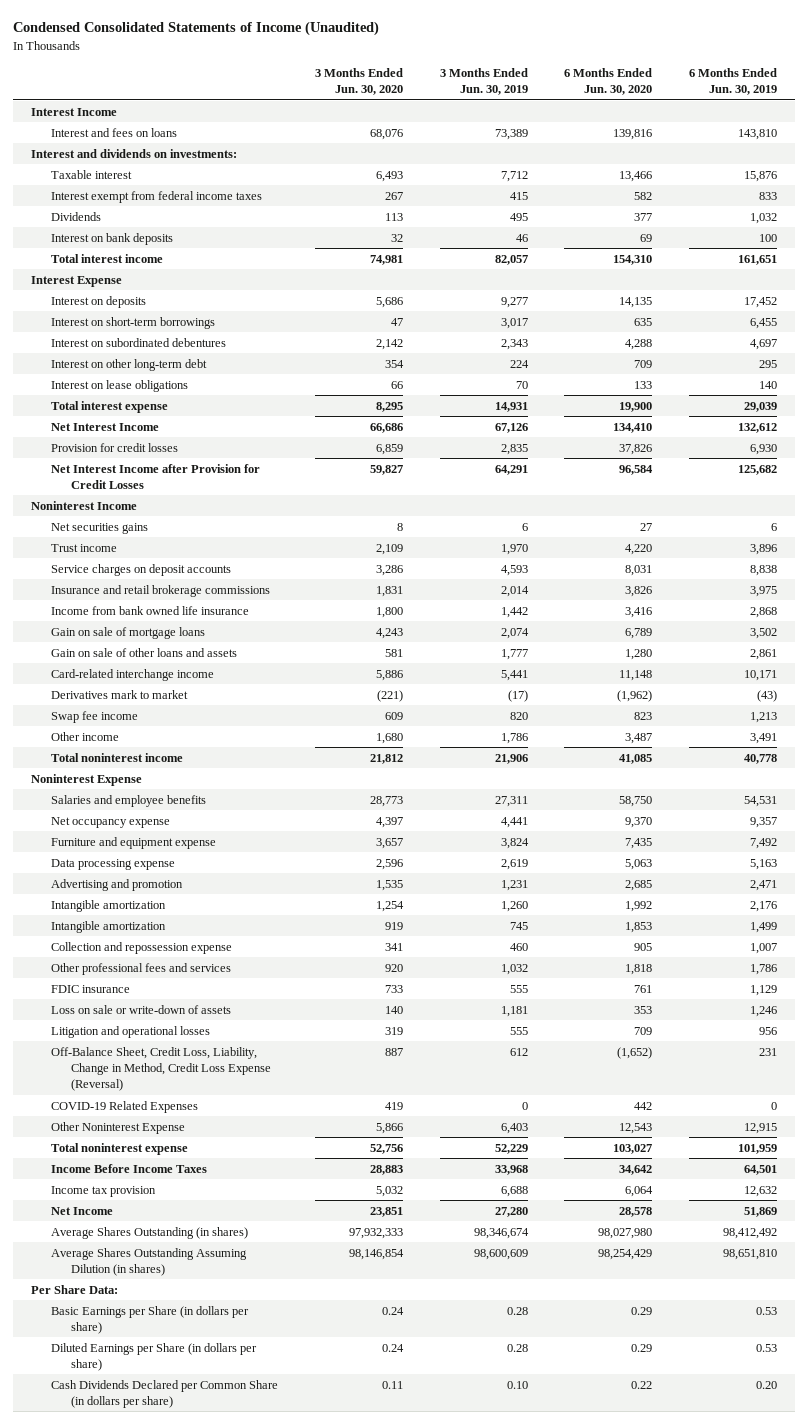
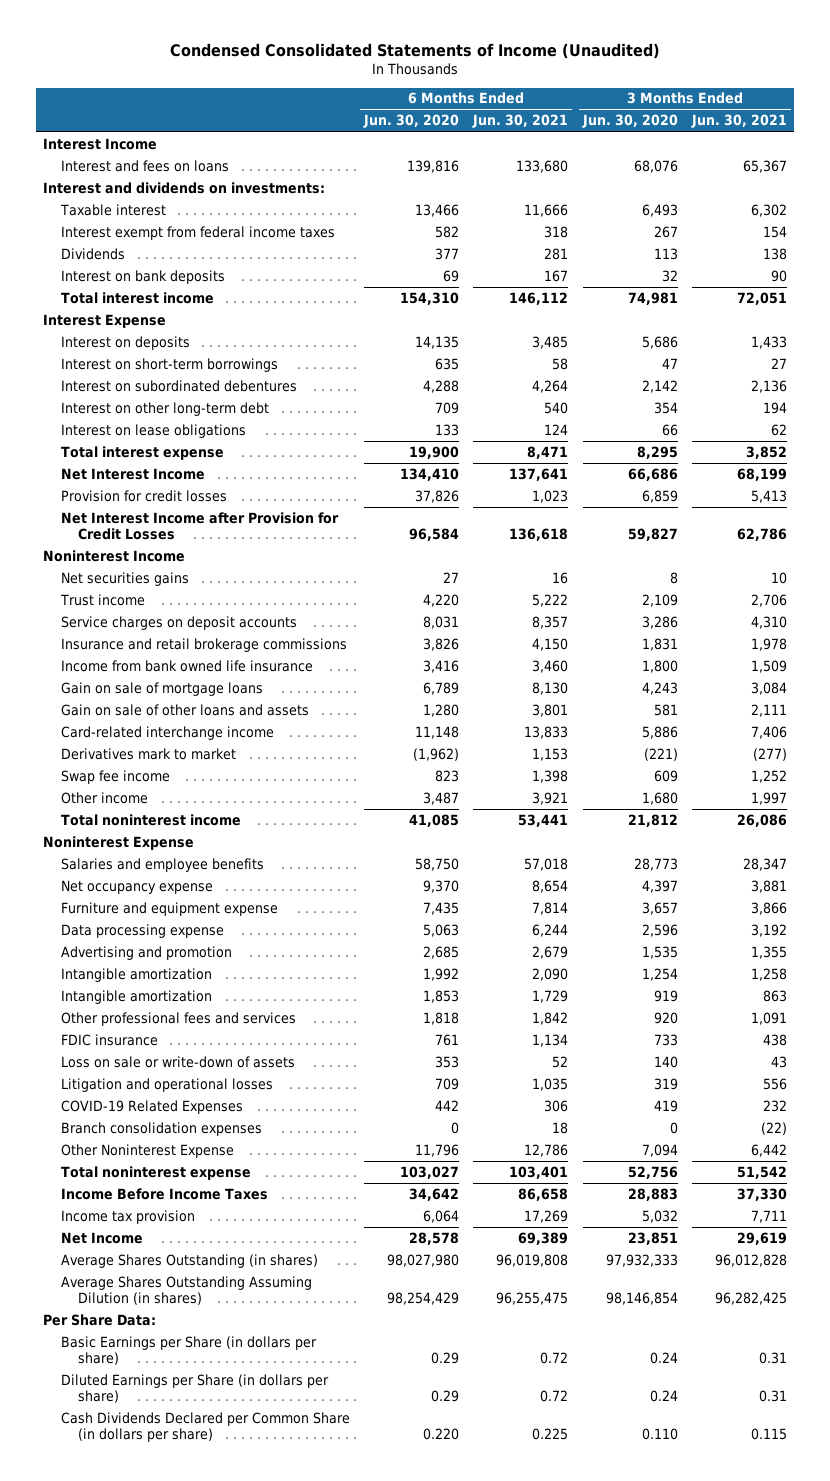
[439,67,528,96] 3 Months Ended Jun. 30, 2019 -> none
[688,67,777,96] 6 Months Ended Jun. 30, 2019 -> none
none -> [472,114,569,129] Jun. 30, 2021
none -> [691,114,788,129] Jun. 30, 2021
[51,941,233,954] Collection and repossession expense -> none
[51,1046,272,1092] Off-Balance Sheet, Credit Loss, Liability, Change in Method, Credit Loss Expense (Reversal) -> none
none -> [60,1121,262,1136] Branch consolidation expenses
[375,1122,403,1134] 5,866 -> [641,1143,678,1157] 7,094
[619,1122,653,1134] 12,543 -> [414,1143,459,1157] 11,796
[381,1380,403,1389] 0.11 -> [641,1428,678,1441] 0.110
[631,1380,653,1389] 0.22 -> [422,1428,459,1441] 0.220

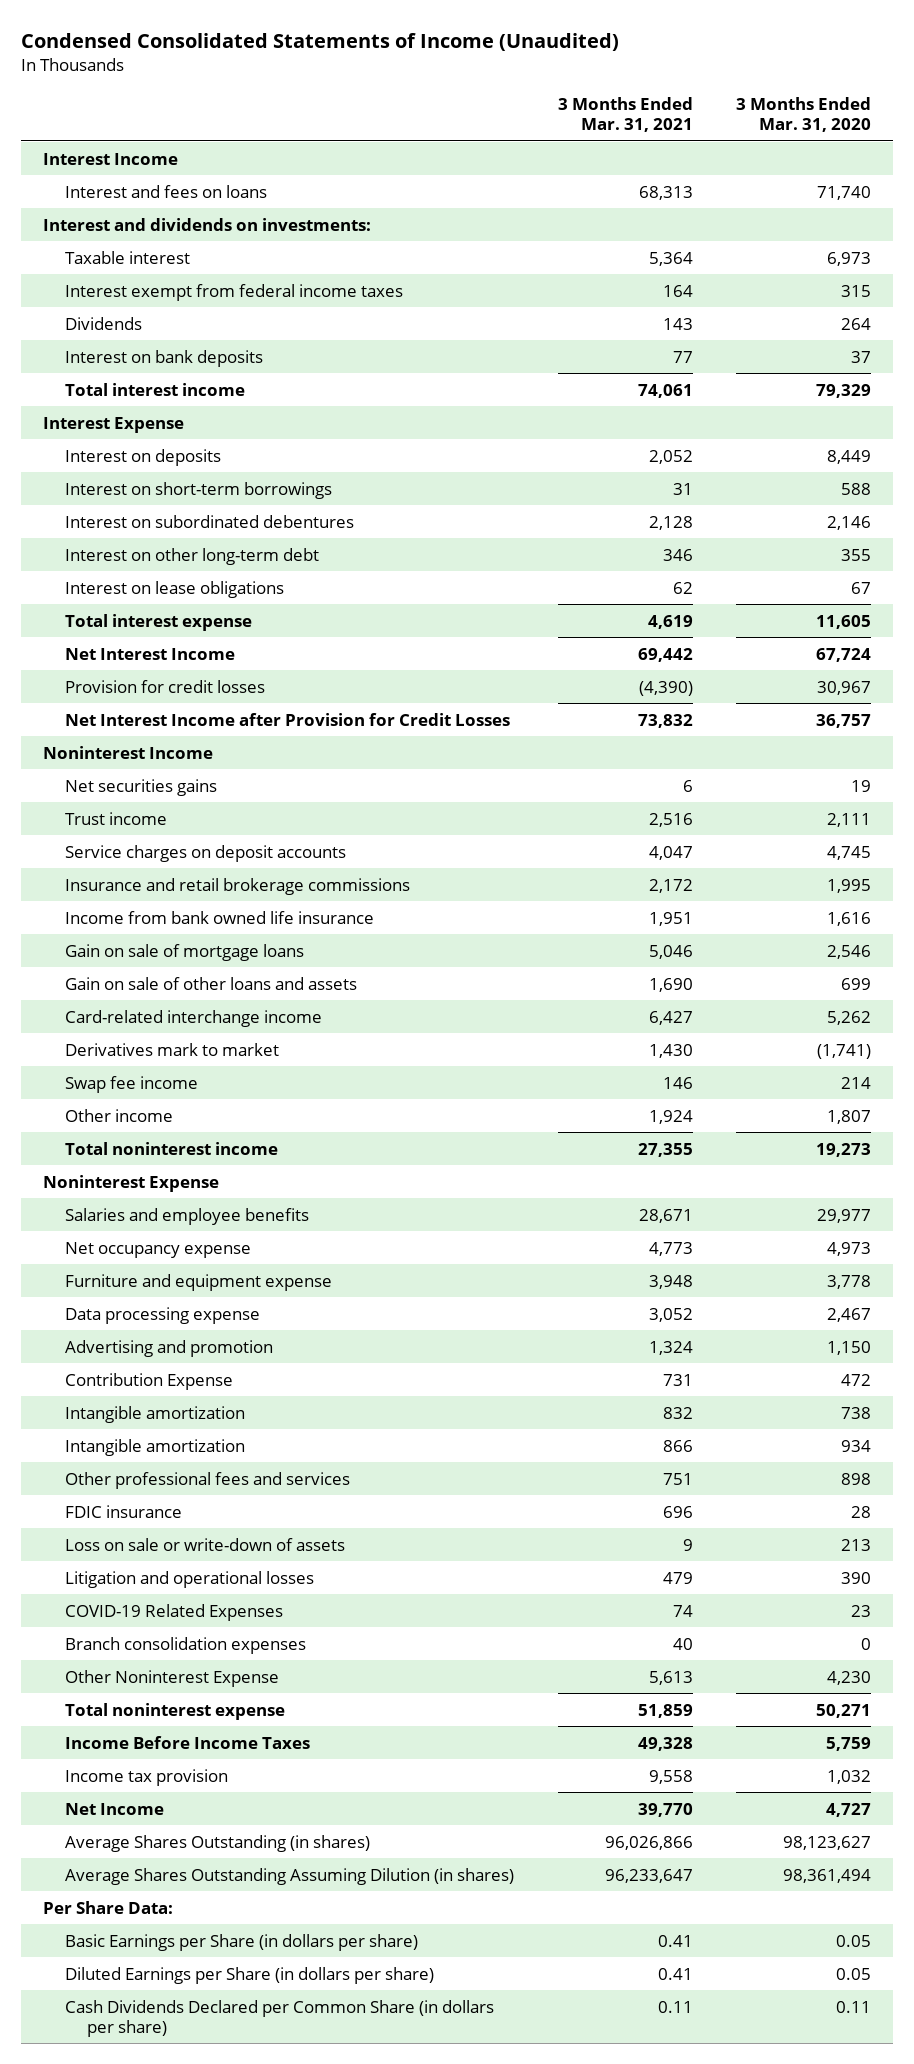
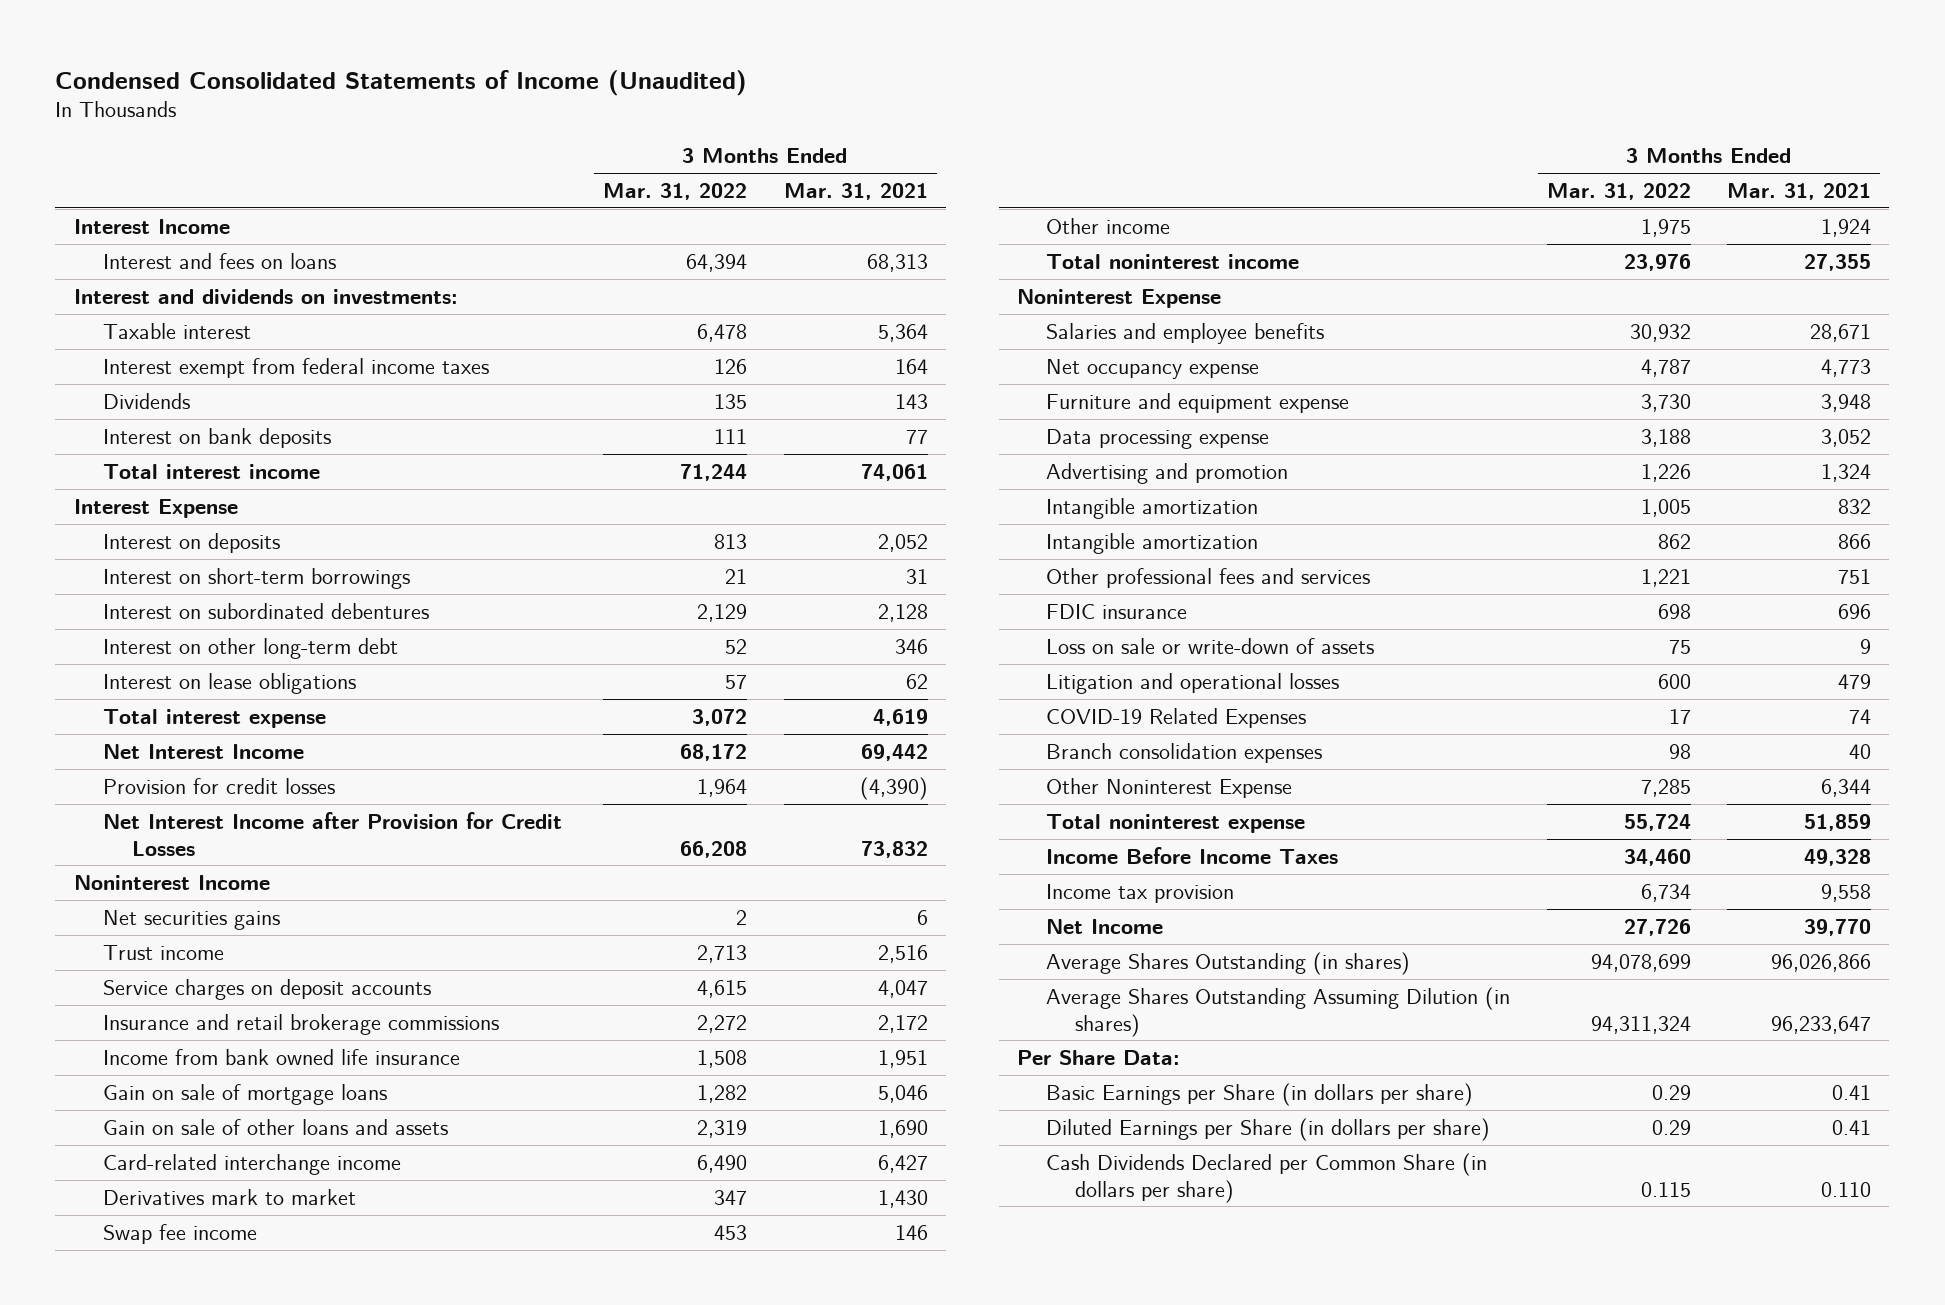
[736,97,872,133] 3 Months Ended Mar. 31, 2020 -> none
none -> [603,182,748,200] Mar. 31, 2022
[65,1372,234,1390] Contribution Expense -> none
[648,1670,693,1685] 5,613 -> [1821,778,1872,797] 6,344
[657,2000,693,2013] 0.11 -> [1821,1181,1872,1197] 0.110

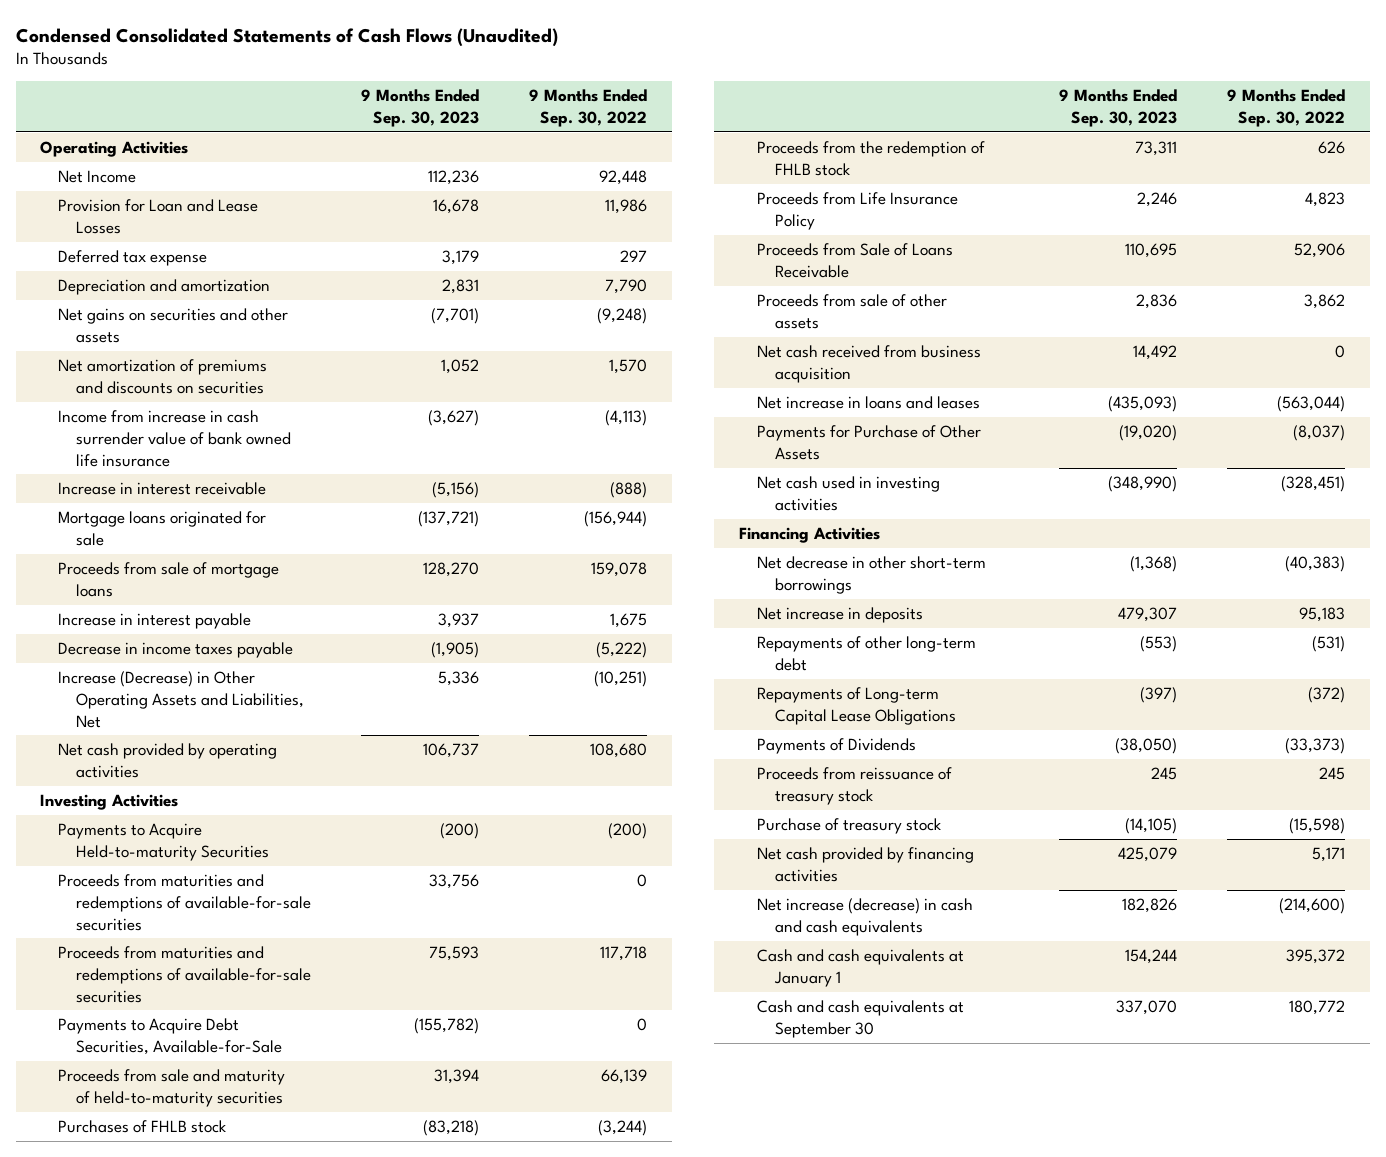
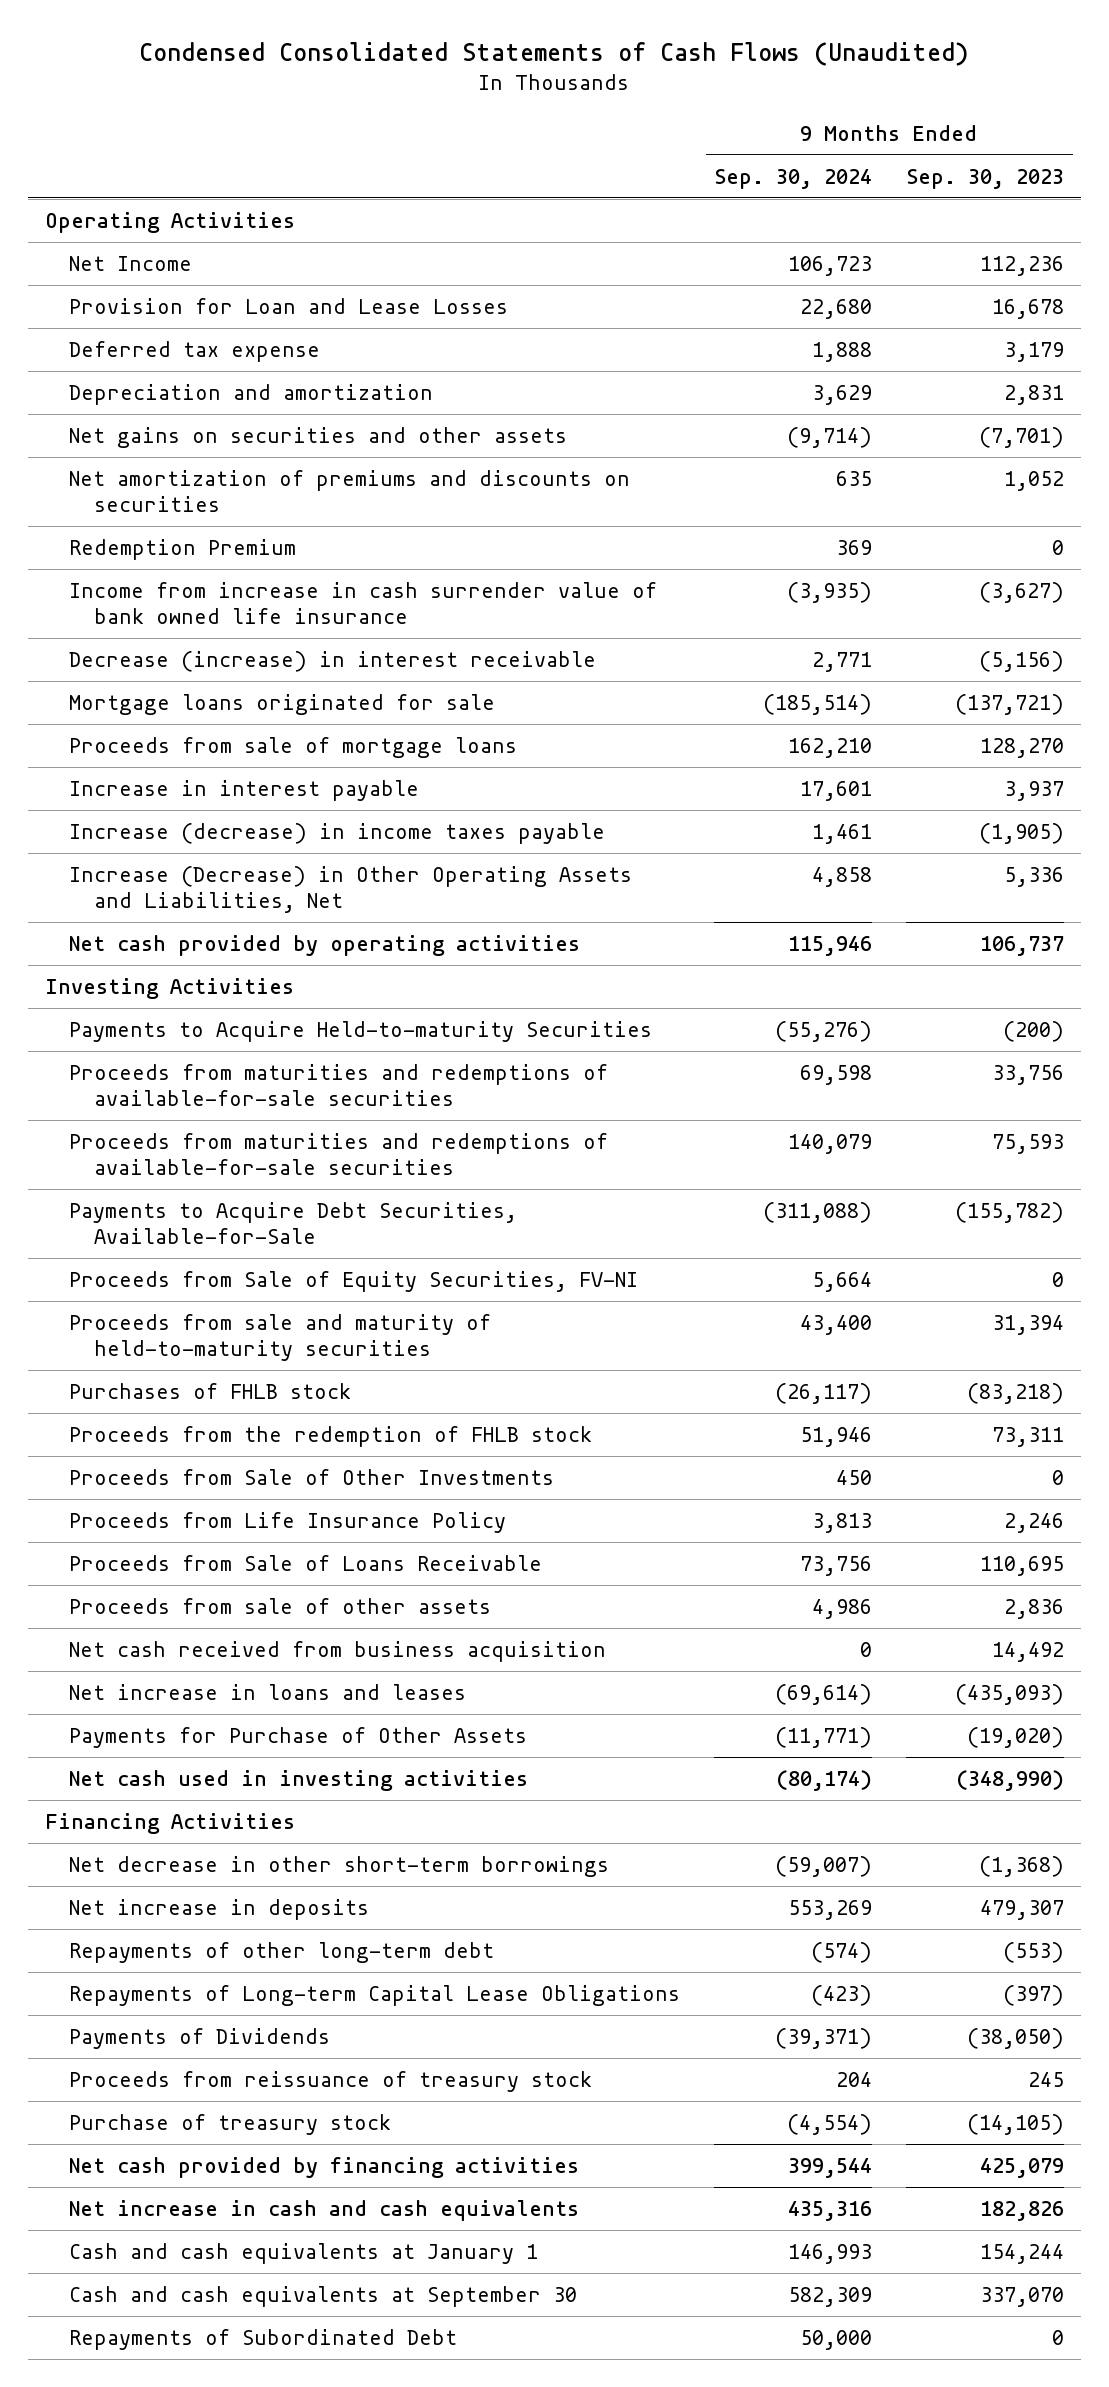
[528,89,647,127] 9 Months Ended Sep. 30, 2022 -> none
none -> [714,168,873,189] Sep. 30, 2024
none -> [69,538,297,560] Redemption Premium
[58,481,267,495] Increase in interest receivable -> [69,650,597,672] Decrease (increase) in interest receivable
[58,641,294,658] Decrease in income taxes payable -> [69,822,606,844] Increase (decrease) in income taxes payable
none -> [69,1270,639,1292] Proceeds from Sale of Equity Securities, FV-NI
none -> [69,1468,555,1485] Proceeds from Sale of Other Investments
[756,897,973,936] Net increase (decrease) in cash and cash equivalents -> [69,2199,580,2221] Net increase in cash and cash equivalents
none -> [69,2328,458,2350] Repayments of Subordinated Debt

